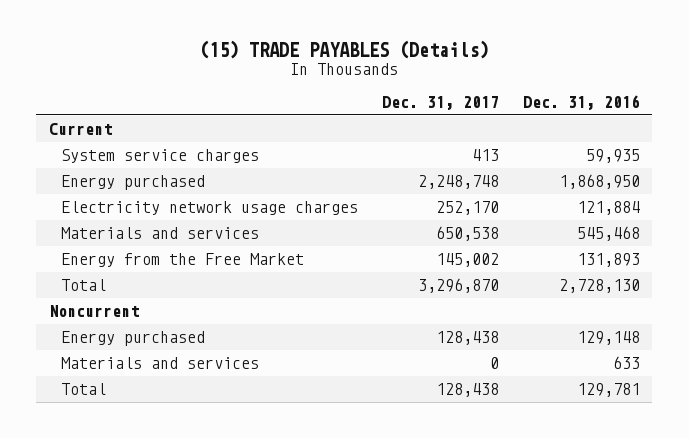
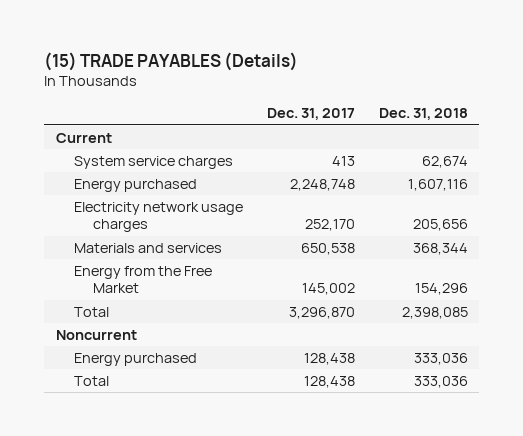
[523,94,641,110] Dec. 31, 2016 -> none
none -> [378,108,468,121] Dec. 31, 2018
[60,357,259,370] Materials and services -> none

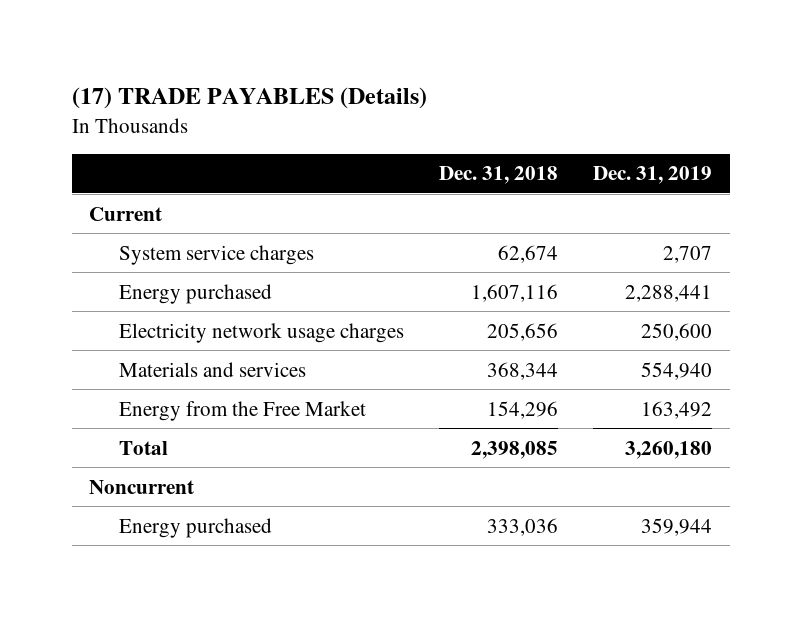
[43,51,298,71] (15) TRADE PAYABLES (Details) -> [71,87,427,110] (17) TRADE PAYABLES (Details)
[266,108,355,121] Dec. 31, 2017 -> none
none -> [593,166,713,185] Dec. 31, 2019
[74,376,110,387] Total -> none

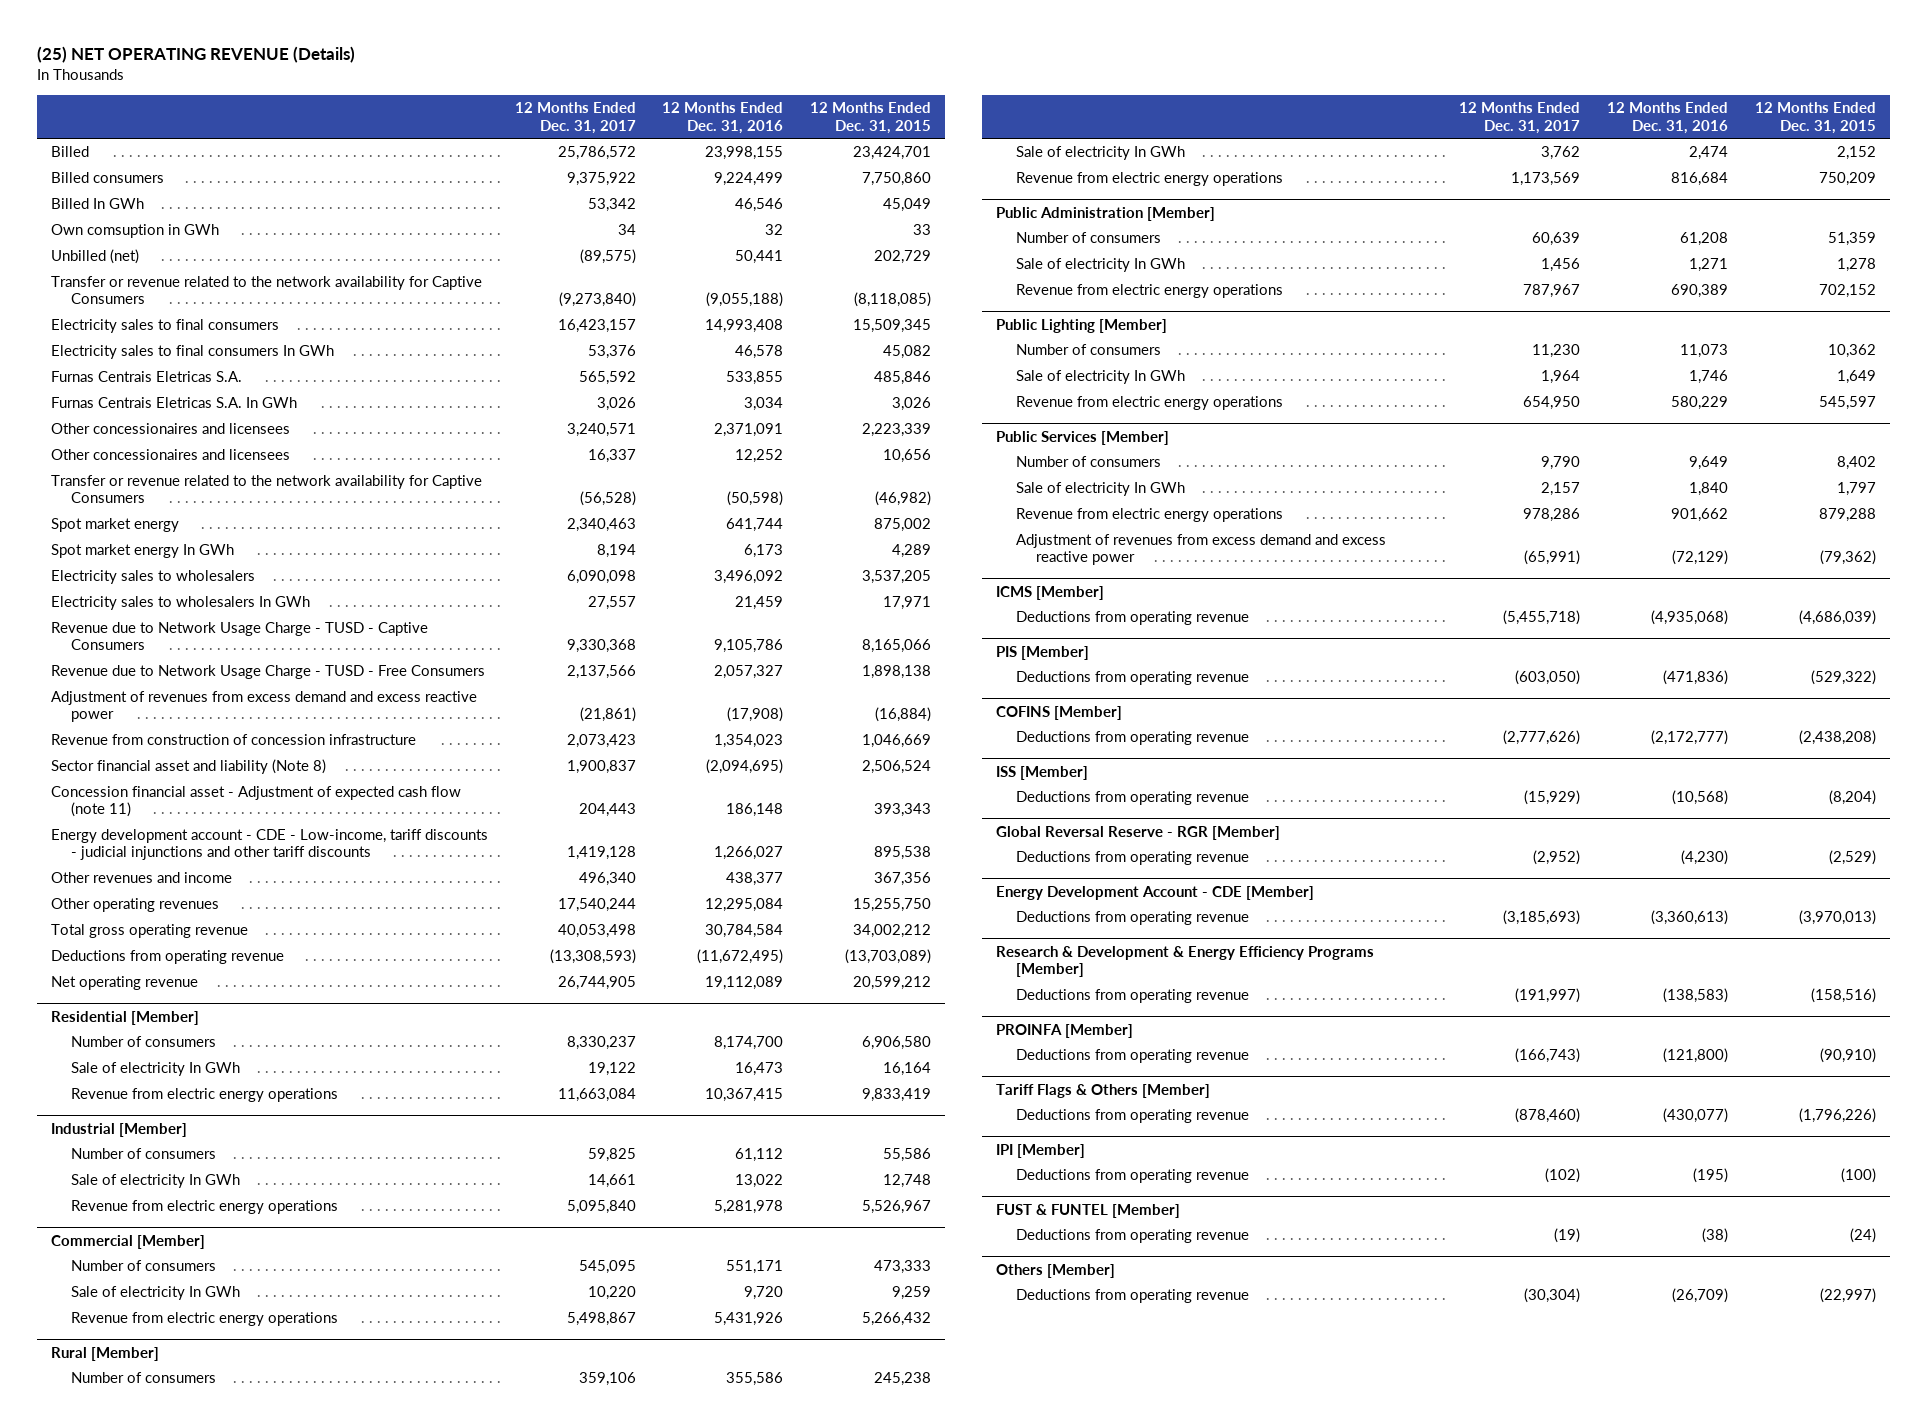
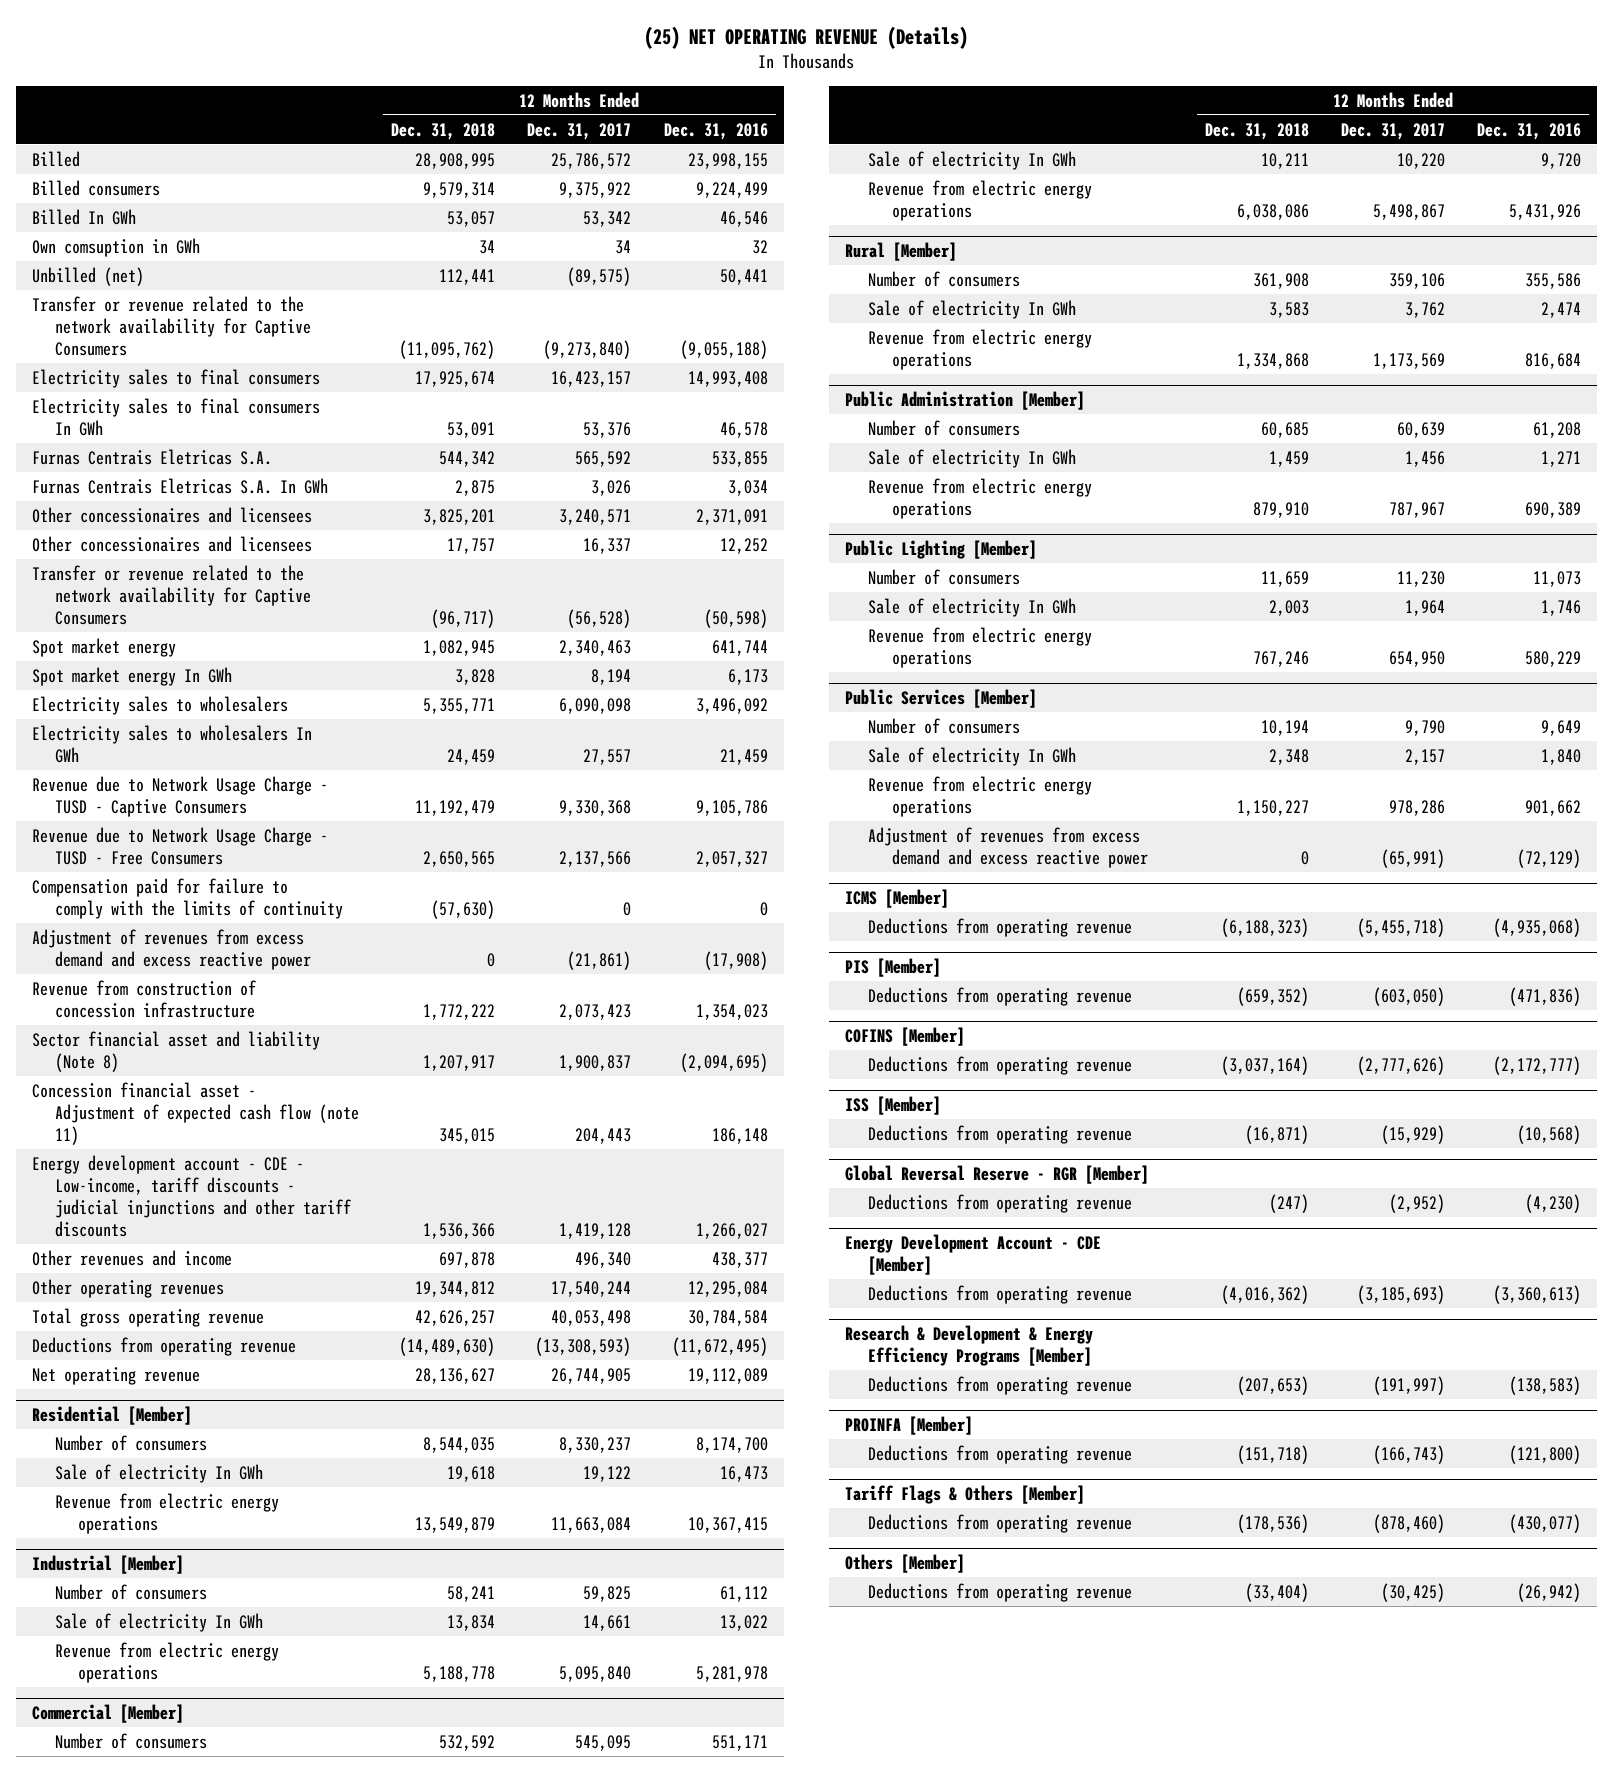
[810,102,932,134] 12 Months Ended Dec. 31, 2015 -> none
none -> [391,122,496,140] Dec. 31, 2018
none -> [31,877,343,919] Compensation paid for failure to comply with the limits of continuity
[995,1143,1085,1158] IPI [Member] -> none
[1015,1169,1249,1184] Deductions from operating revenue -> none
[995,1203,1180,1218] FUST & FUNTEL [Member] -> none
[1015,1229,1249,1244] Deductions from operating revenue -> none
[1524,1288,1581,1304] (30,304) -> [1380,1582,1445,1602] (30,425)
[1672,1288,1729,1304] (26,709) -> [1517,1582,1582,1602] (26,942)

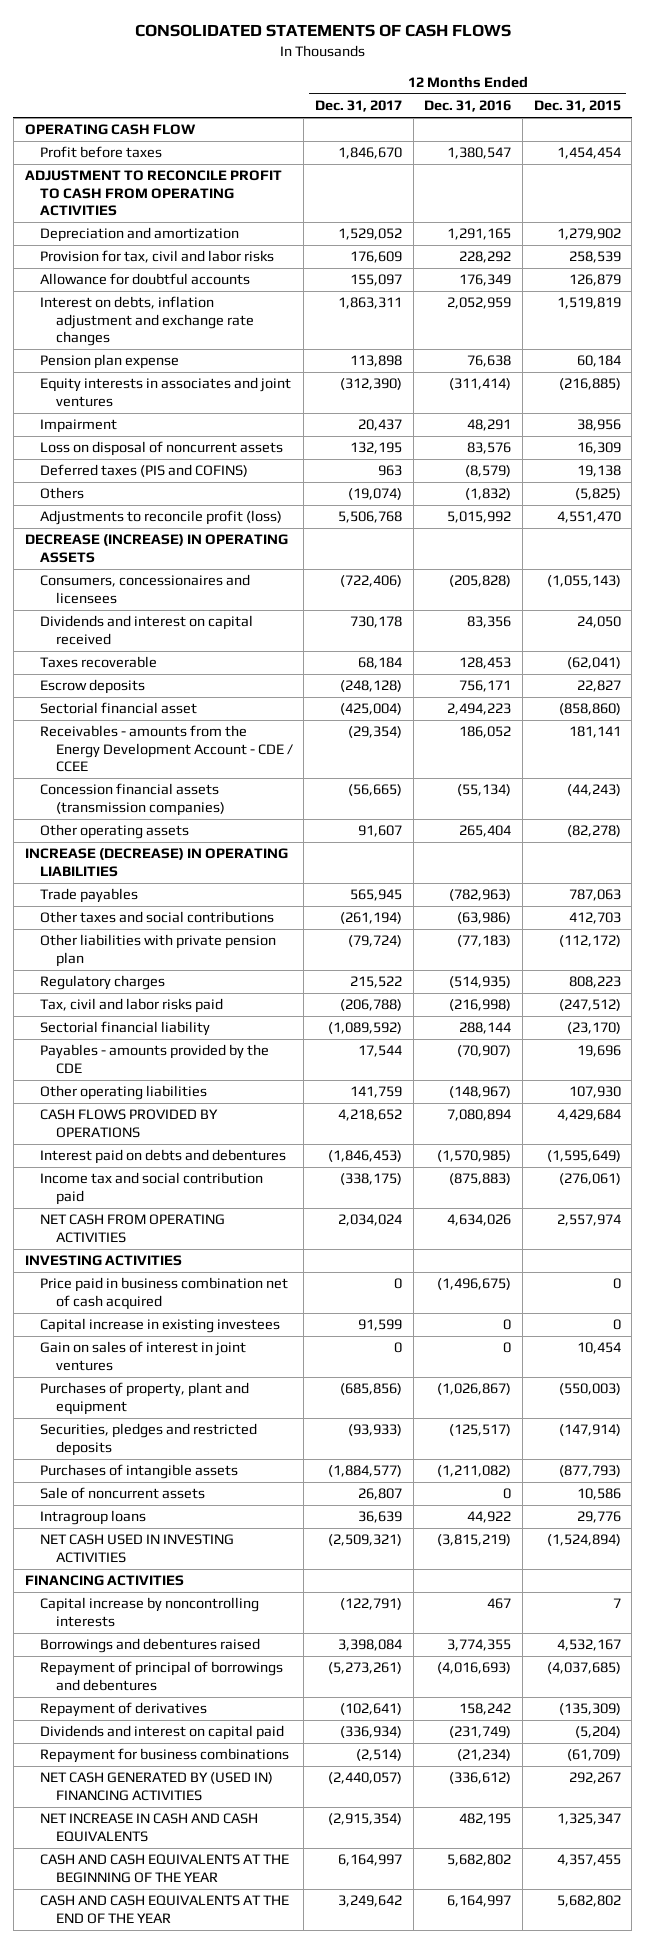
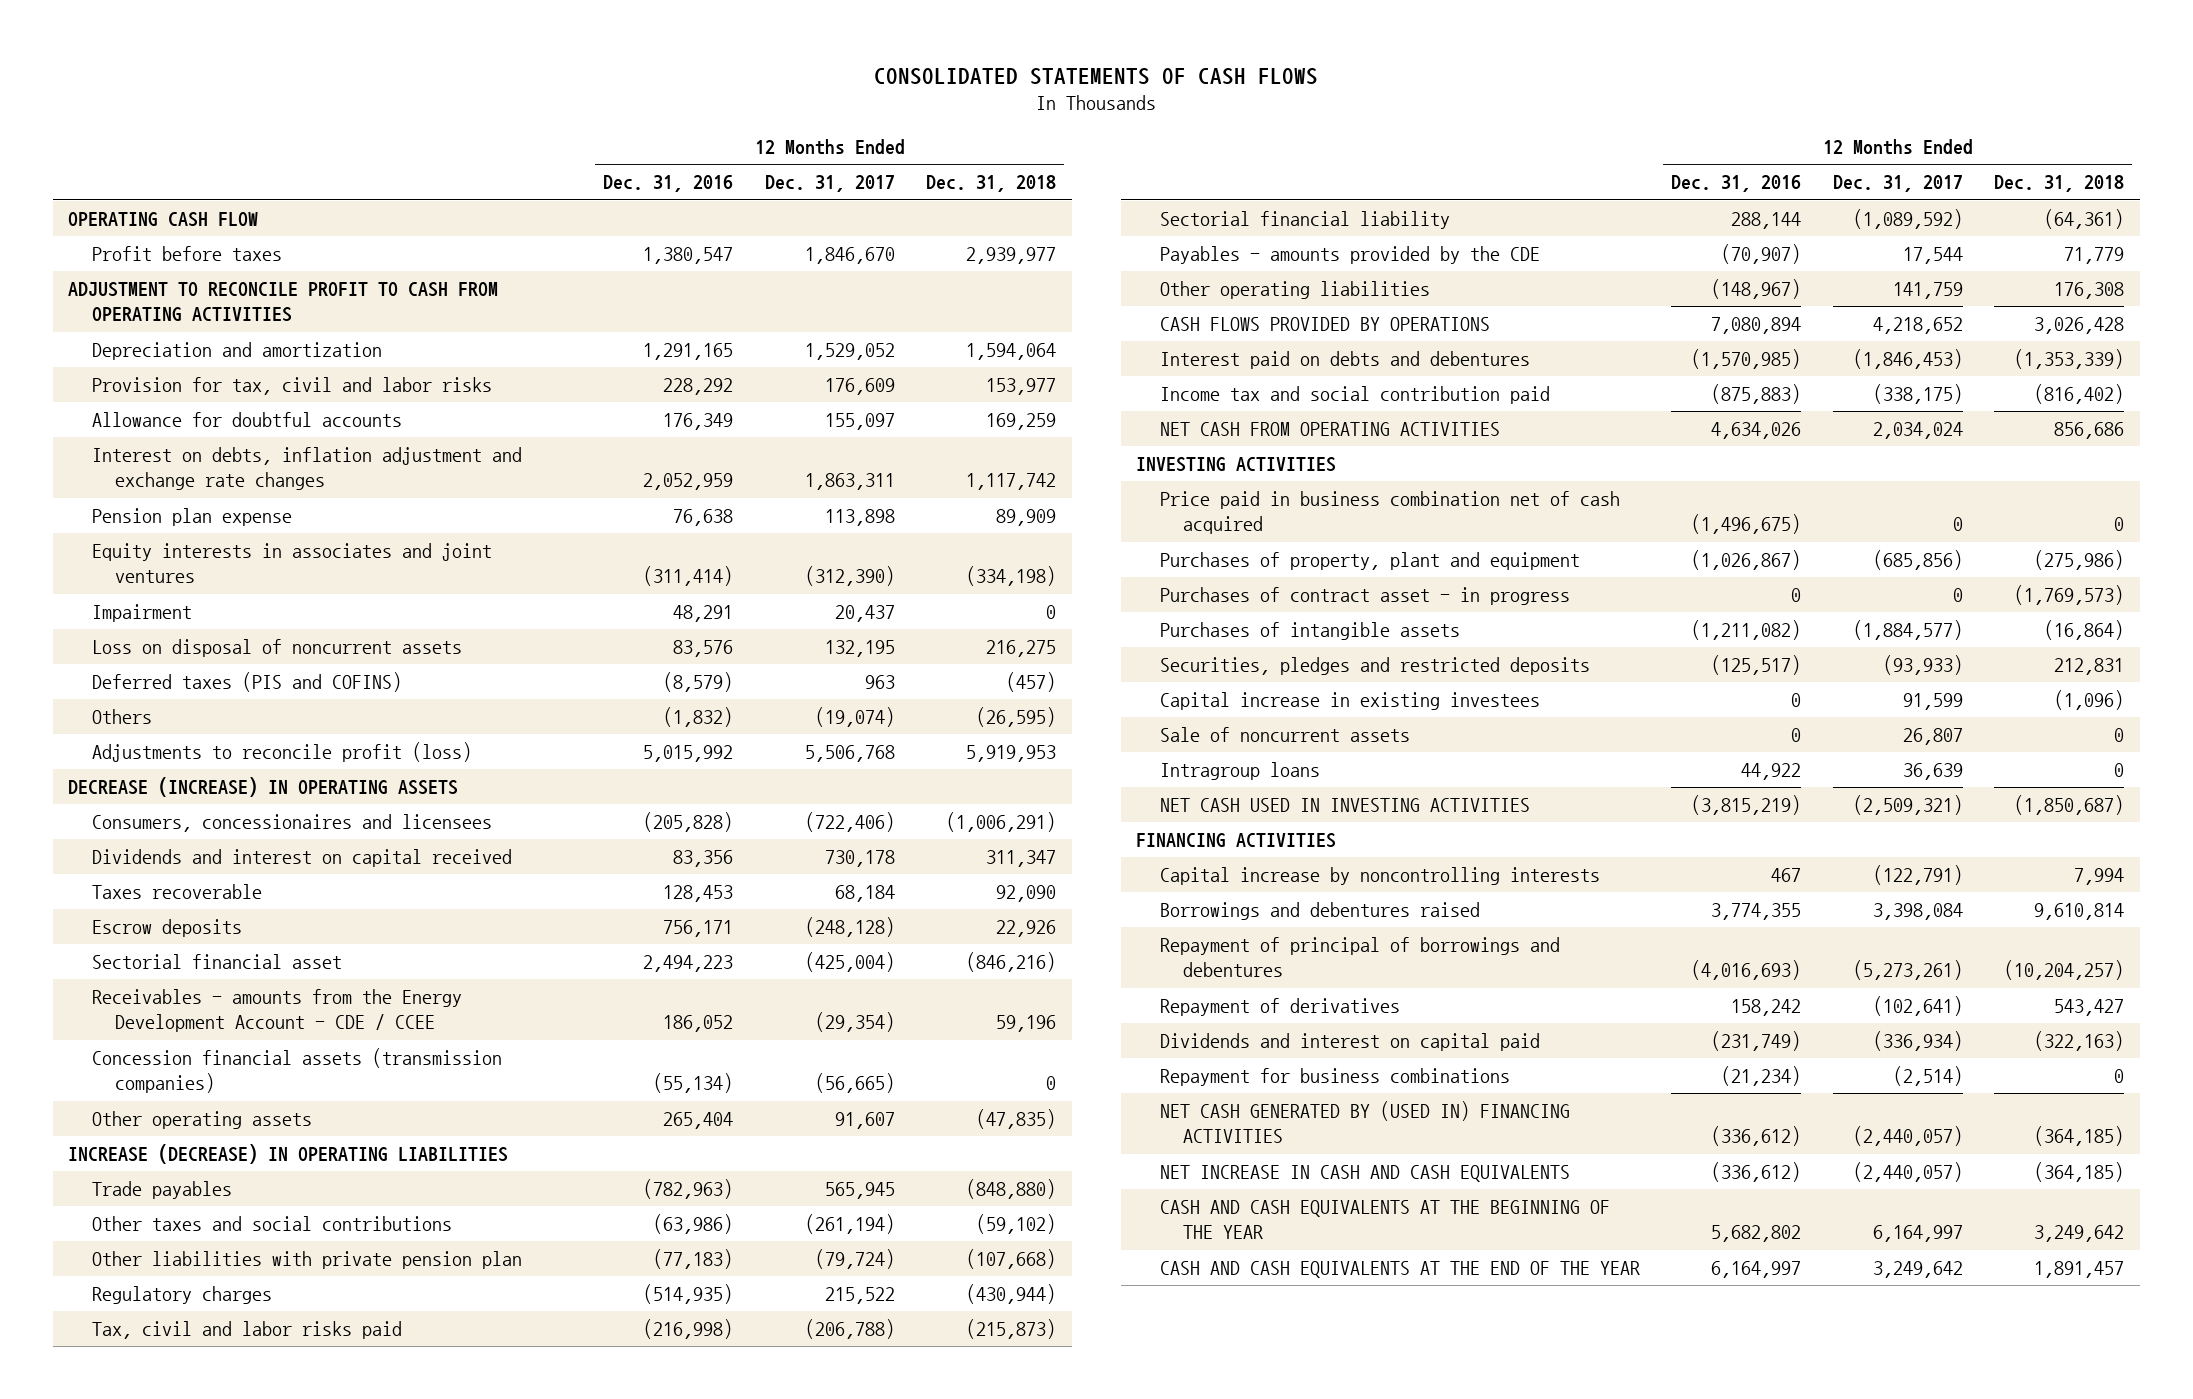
[533,100,621,113] Dec. 31, 2015 -> none
none -> [926,175,1057,193] Dec. 31, 2018
[40,1341,247,1371] Gain on sales of interest in joint ventures -> none
none -> [1159,586,1570,605] Purchases of contract asset - in progress
[40,1423,258,1456] Securities, pledges and restricted deposits -> [1159,656,1590,675] Securities, pledges and restricted deposits
[40,1318,281,1334] Capital increase in existing investees -> [1159,691,1540,710] Capital increase in existing investees
[327,1813,402,1826] (2,915,354) -> [1852,1161,1963,1182] (2,440,057)
[459,1813,512,1826] 482,195 -> [1711,1161,1802,1182] (336,612)

